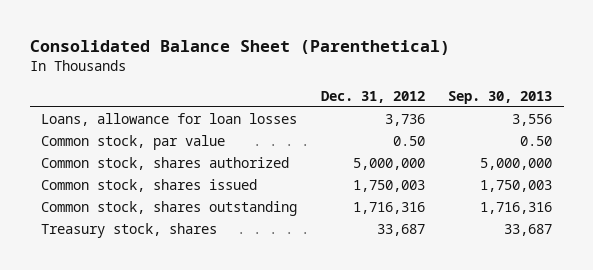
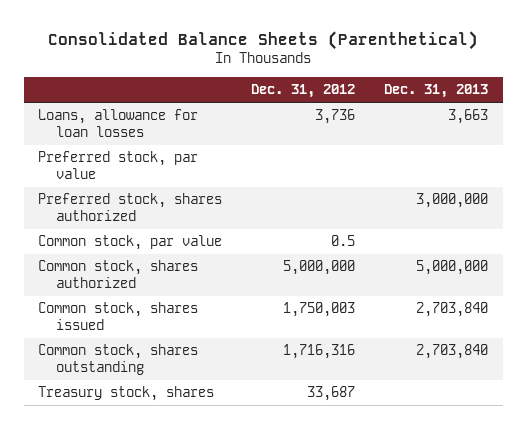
[29,39,450,55] Consolidated Balance Sheet (Parenthetical) -> [48,31,479,51] Consolidated Balance Sheets (Parenthetical)
[447,91,552,105] Sep. 30, 2013 -> none
none -> [384,84,489,99] Dec. 31, 2013
none -> [38,151,199,180] Preferred stock, par value
none -> [38,193,223,222] Preferred stock, shares authorized
[392,135,425,146] 0.50 -> [331,235,356,247] 0.5

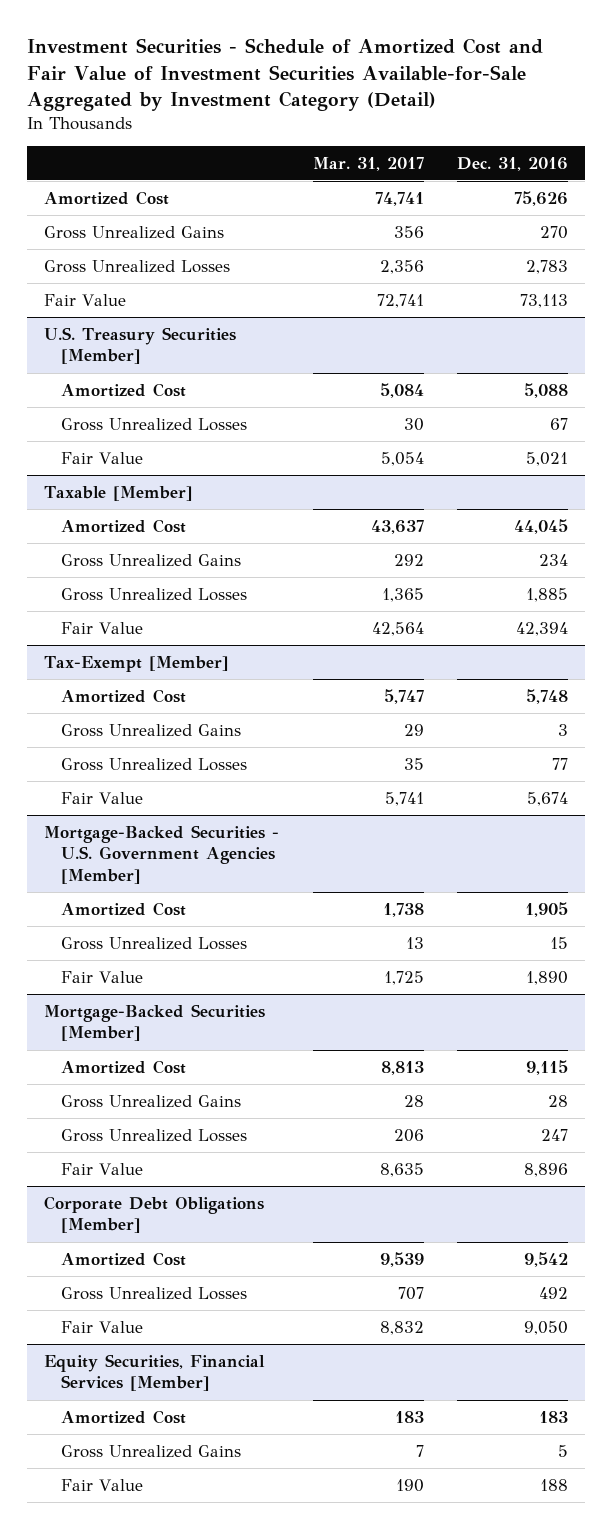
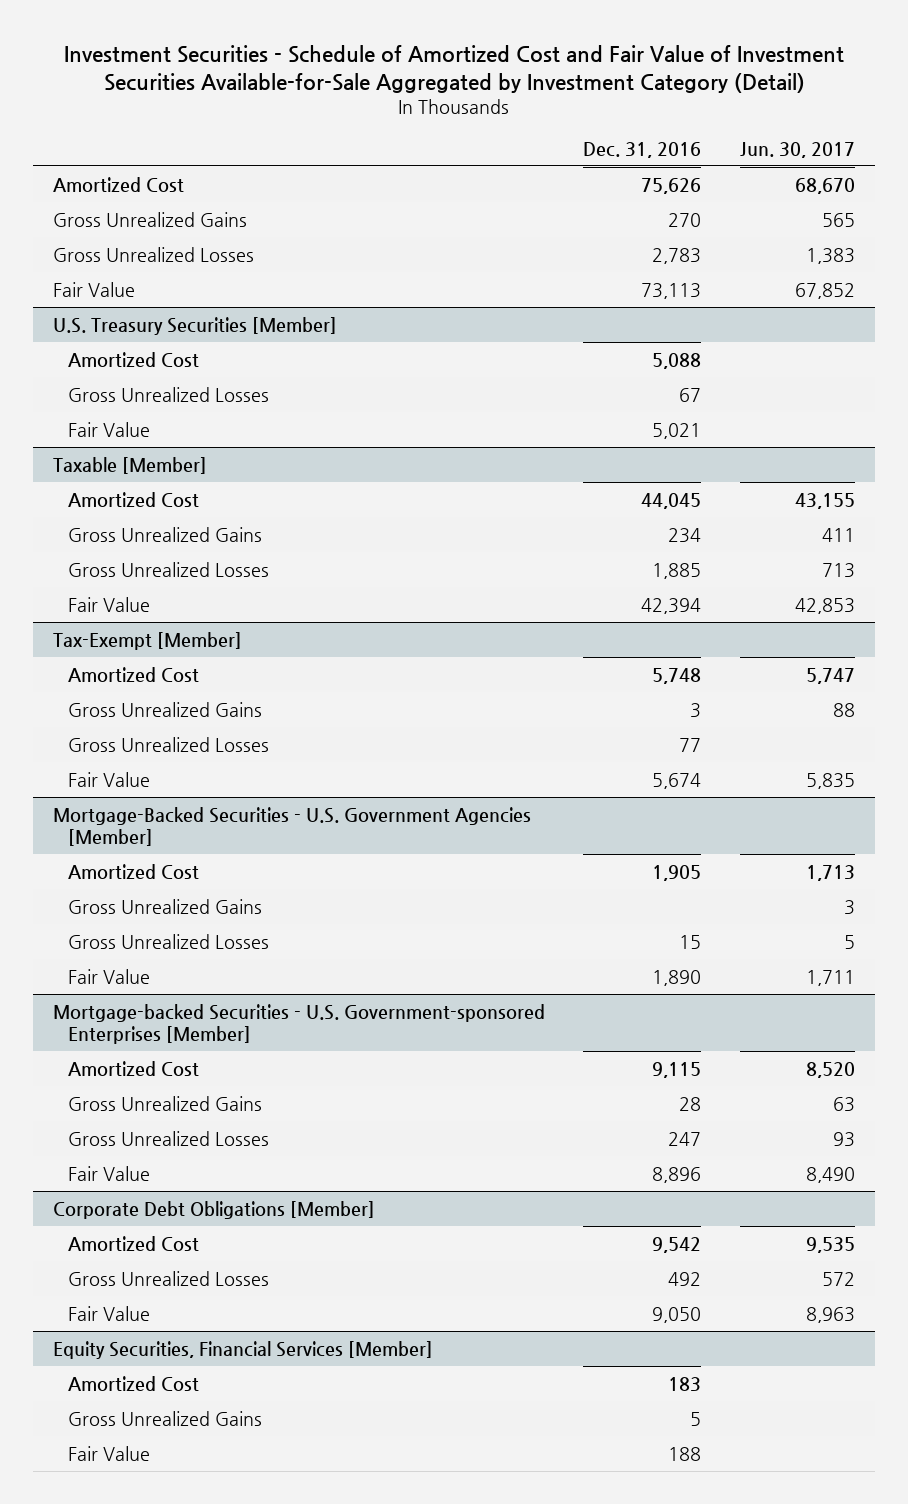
[312,156,424,171] Mar. 31, 2017 -> none
none -> [740,141,856,158] Jun. 30, 2017
none -> [68,898,263,914] Gross Unrealized Gains
[43,1003,265,1042] Mortgage-Backed Securities [Member] -> [52,1003,545,1044] Mortgage-backed Securities - U.S. Government-sponsored Enterprises [Member]

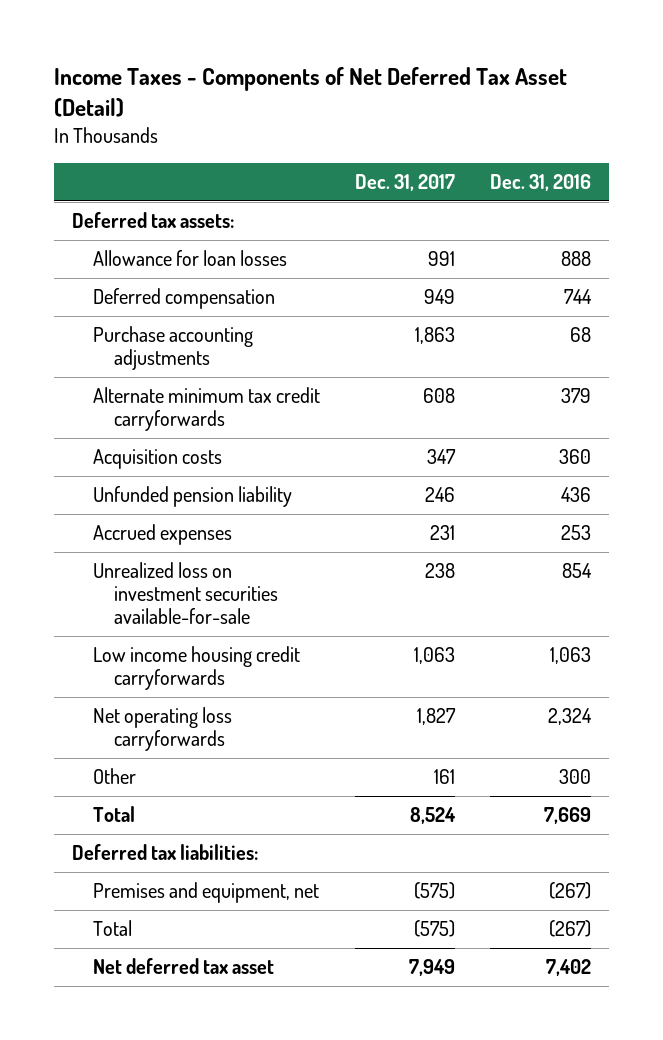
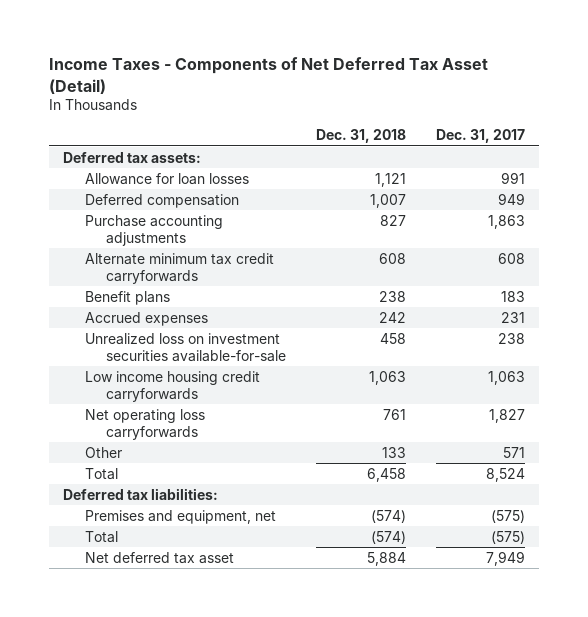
[489,174,591,192] Dec. 31, 2016 -> none
none -> [315,129,406,144] Dec. 31, 2018
[92,449,222,470] Acquisition costs -> none
[92,486,292,508] Unfunded pension liability -> none
none -> [84,290,170,305] Benefit plans
[433,769,455,785] 161 -> [502,446,525,458] 571

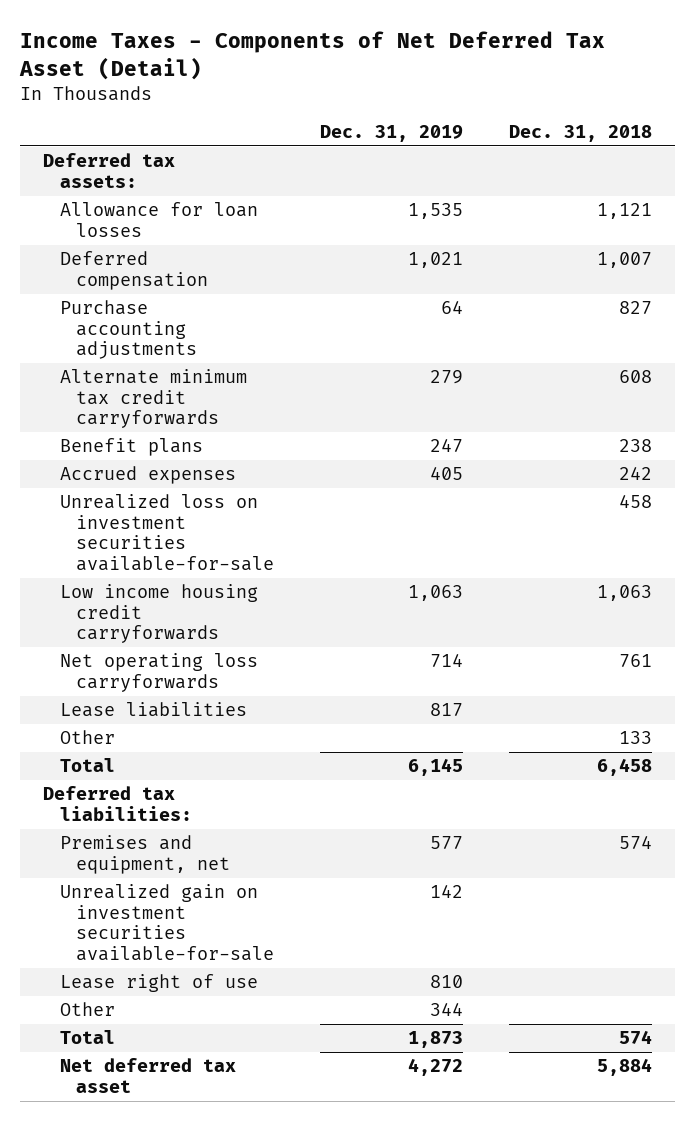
[435,129,525,144] Dec. 31, 2017 -> none
none -> [319,124,463,142] Dec. 31, 2019
none -> [59,702,247,718] Lease liabilities
[370,509,406,523] (574) -> [618,836,652,850] 574
none -> [59,884,274,961] Unrealized gain on investment securities available-for-sale
none -> [59,974,258,993] Lease right of use
none -> [59,1002,115,1017] Other
[370,530,406,544] (574) -> [618,1030,652,1045] 574

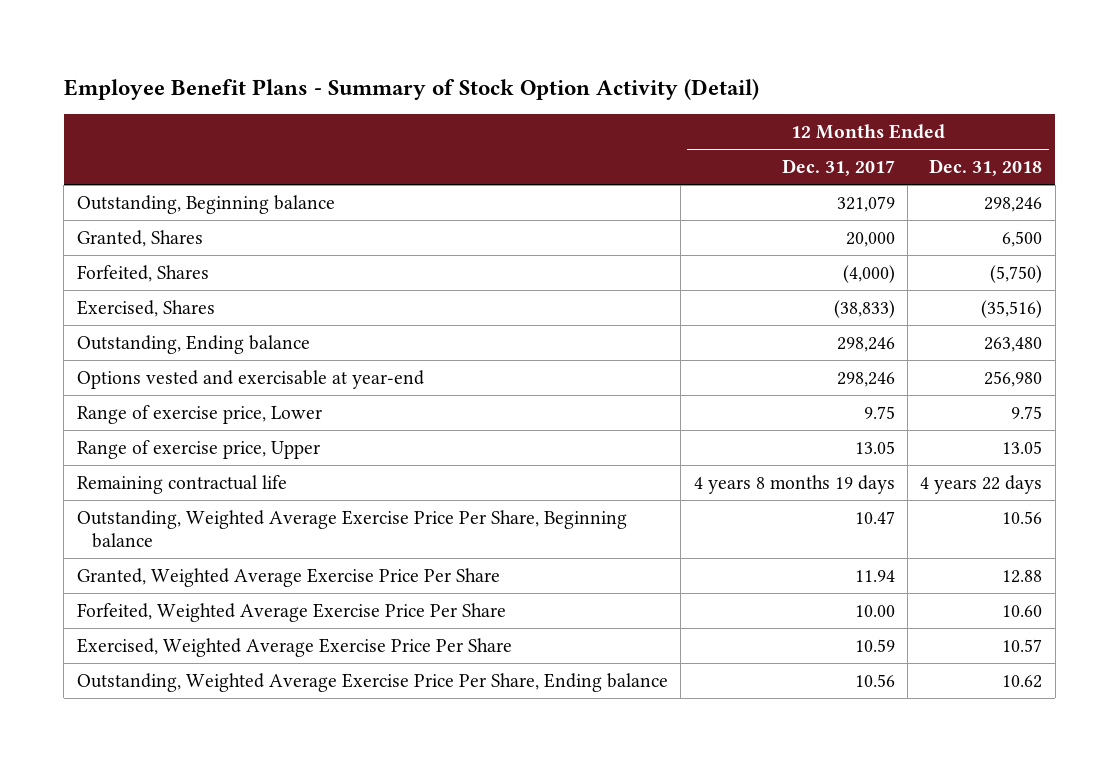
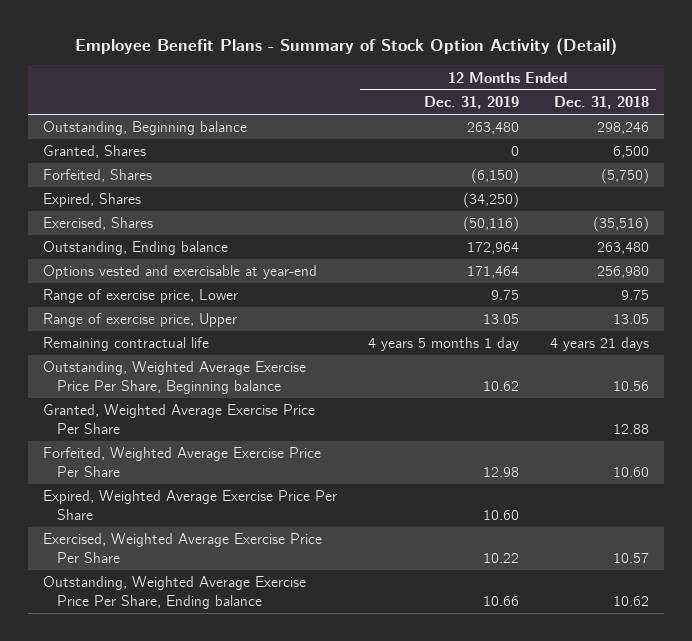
[781,159,895,177] Dec. 31, 2017 -> none
none -> [424,96,520,110] Dec. 31, 2019
none -> [43,193,142,208] Expired, Shares
[920,474,1043,494] 4 years 22 days -> [549,337,649,352] 4 years 21 days
none -> [43,490,338,520] Expired, Weighted Average Exercise Price Per Share

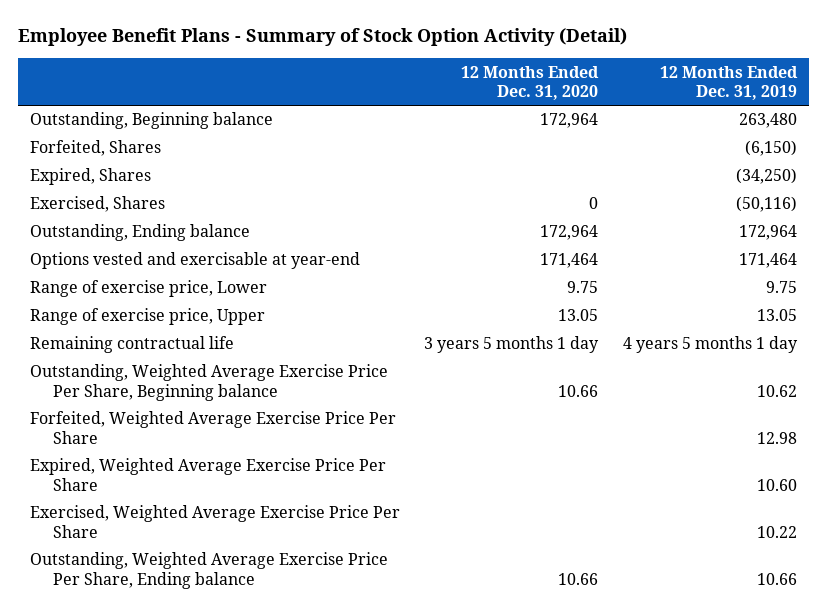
[553,96,649,110] Dec. 31, 2018 -> none
none -> [461,65,600,101] 12 Months Ended Dec. 31, 2020
[43,145,147,159] Granted, Shares -> none
[43,404,316,434] Granted, Weighted Average Exercise Price Per Share -> none

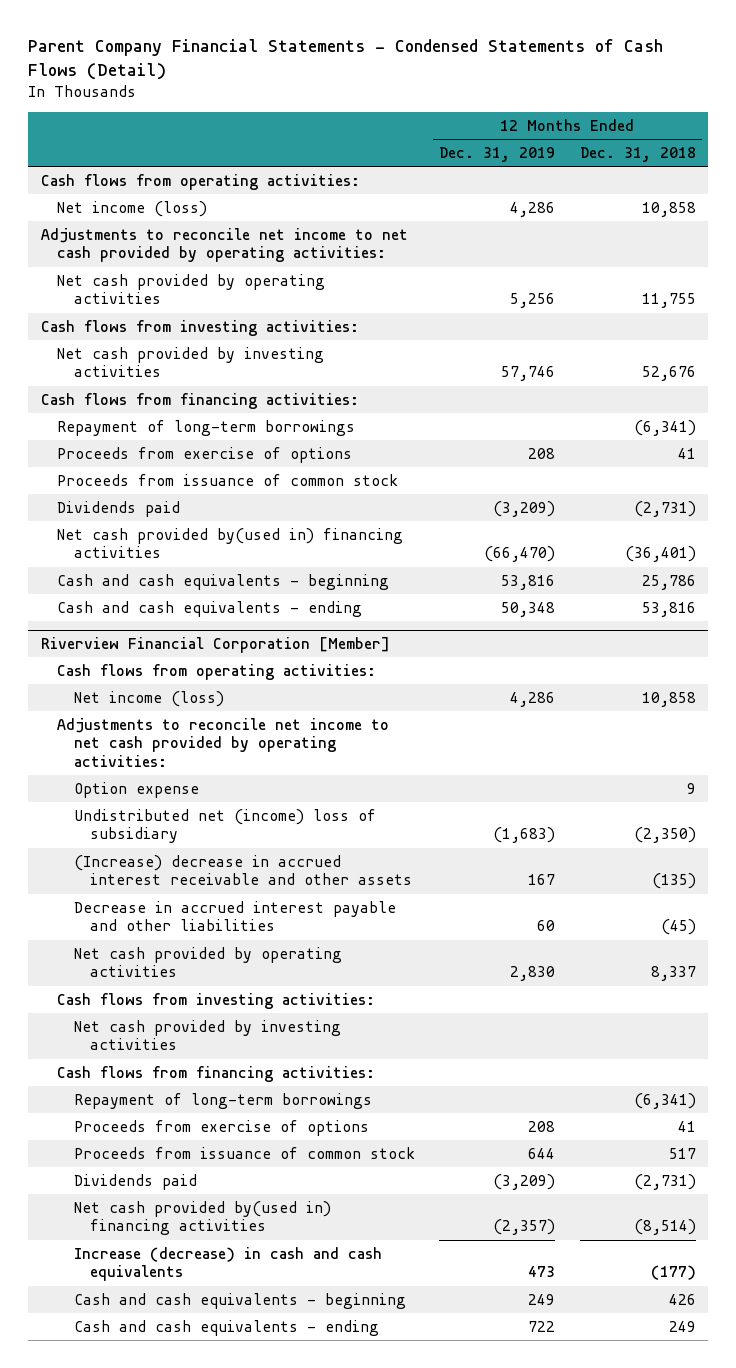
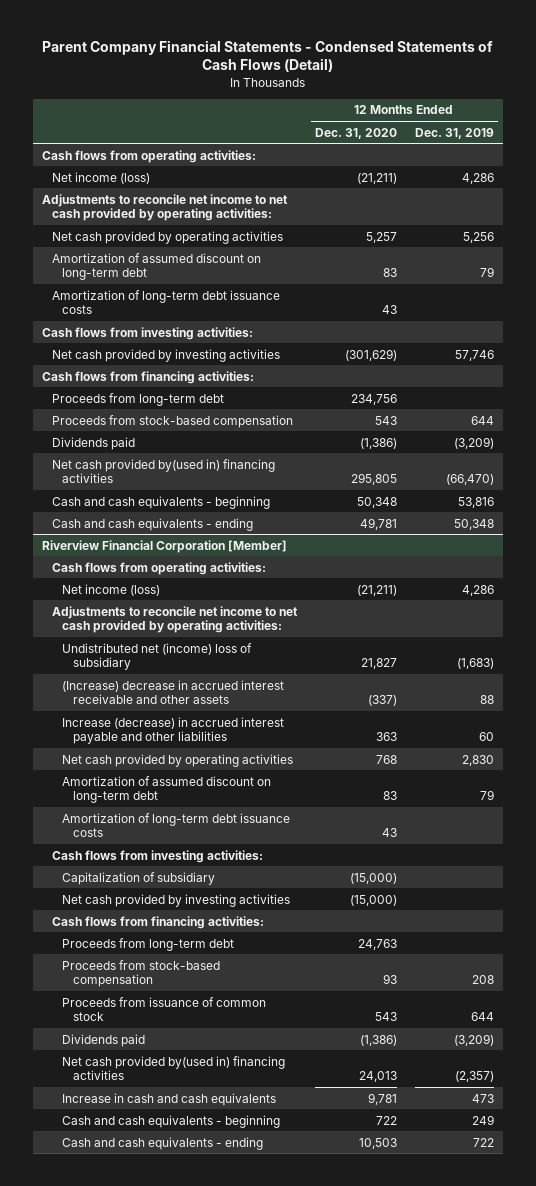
[579,146,696,162] Dec. 31, 2018 -> none
none -> [315,127,398,139] Dec. 31, 2020
none -> [52,252,262,281] Amortization of assumed discount on long-term debt
none -> [52,289,281,315] Amortization of long-term debt issuance costs
[57,419,356,436] Repayment of long-term borrowings -> none
[57,446,353,463] Proceeds from exercise of options -> none
[57,473,399,486] Proceeds from issuance of common stock -> none
none -> [52,392,225,406] Proceeds from long-term debt
none -> [52,414,294,428] Proceeds from stock-based compensation
[73,781,199,798] Option expense -> none
[528,874,556,886] 167 -> [479,695,494,705] 88
[73,900,396,932] Decrease in accrued interest payable and other liabilities -> [62,716,285,745] Increase (decrease) in accrued interest payable and other liabilities
none -> [62,775,272,804] Amortization of assumed discount on long-term debt
none -> [62,812,291,838] Amortization of long-term debt issuance costs
none -> [62,871,216,885] Capitalization of subsidiary
[73,1092,372,1109] Repayment of long-term borrowings -> none
[73,1119,369,1136] Proceeds from exercise of options -> none
none -> [62,937,235,951] Proceeds from long-term debt
none -> [62,959,221,988] Proceeds from stock-based compensation
[73,1246,382,1282] Increase (decrease) in cash and cash equivalents -> [62,1092,277,1106] Increase in cash and cash equivalents

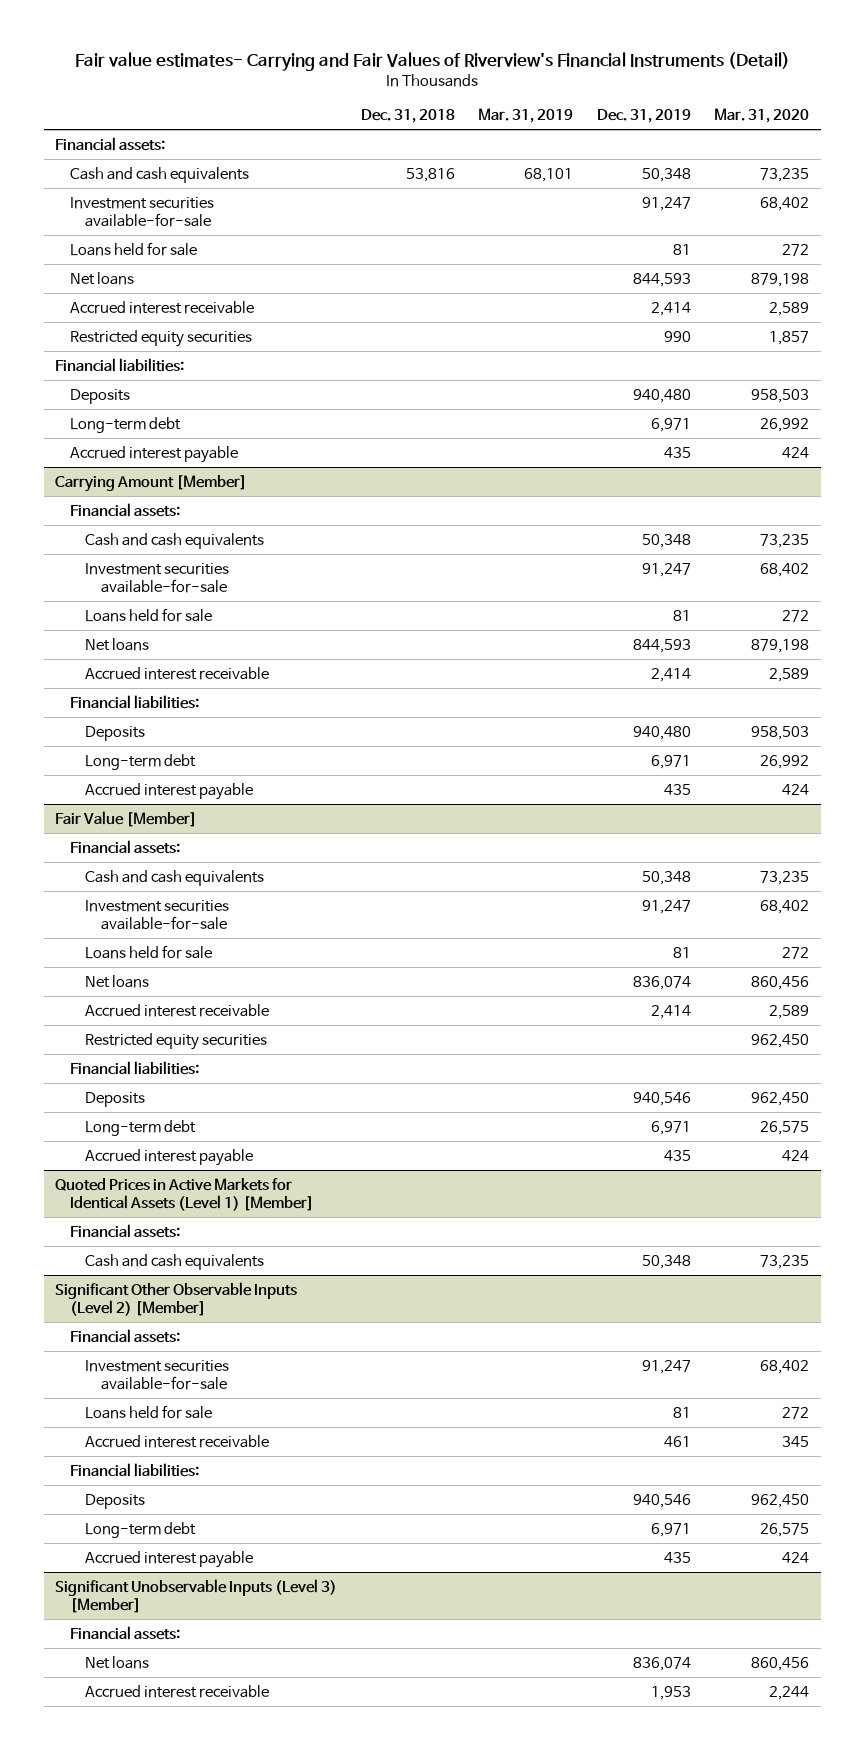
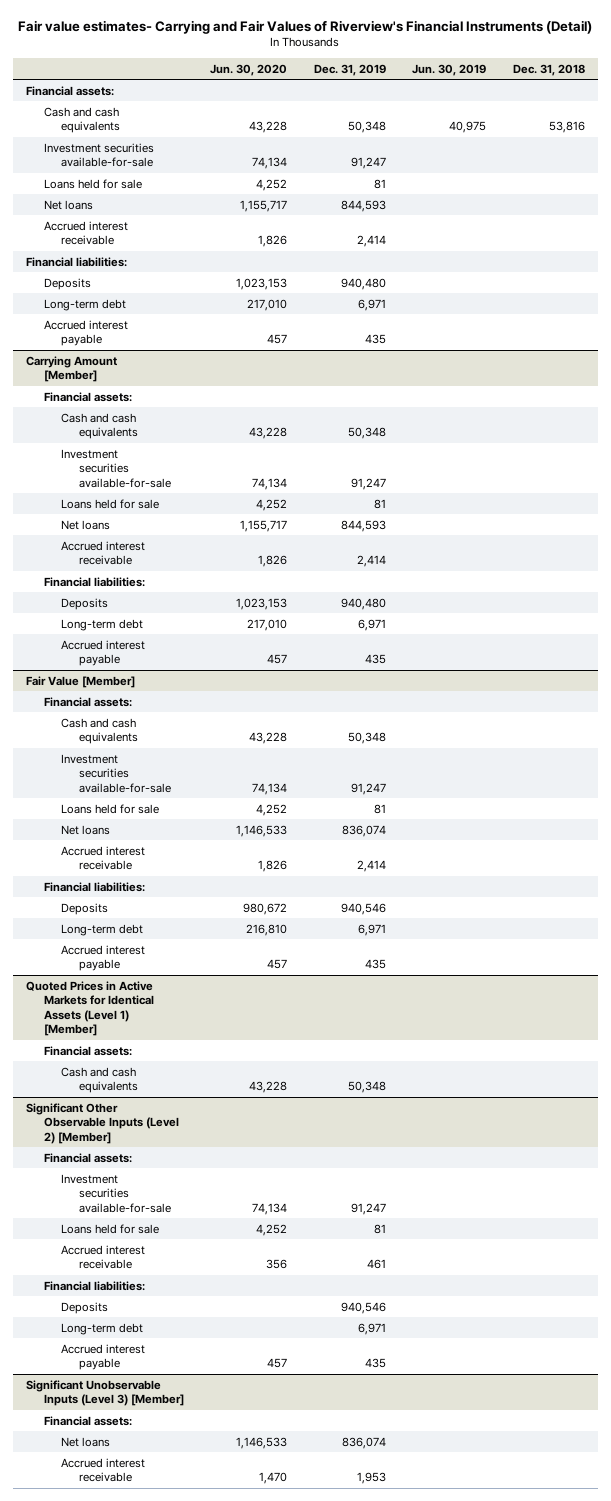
[478,107,574,123] Mar. 31, 2019 -> none
[714,107,810,123] Mar. 31, 2020 -> none
none -> [210,63,288,76] Jun. 30, 2020
none -> [412,63,487,76] Jun. 30, 2019
[70,329,253,347] Restricted equity securities -> none
[85,1032,268,1050] Restricted equity securities -> none

